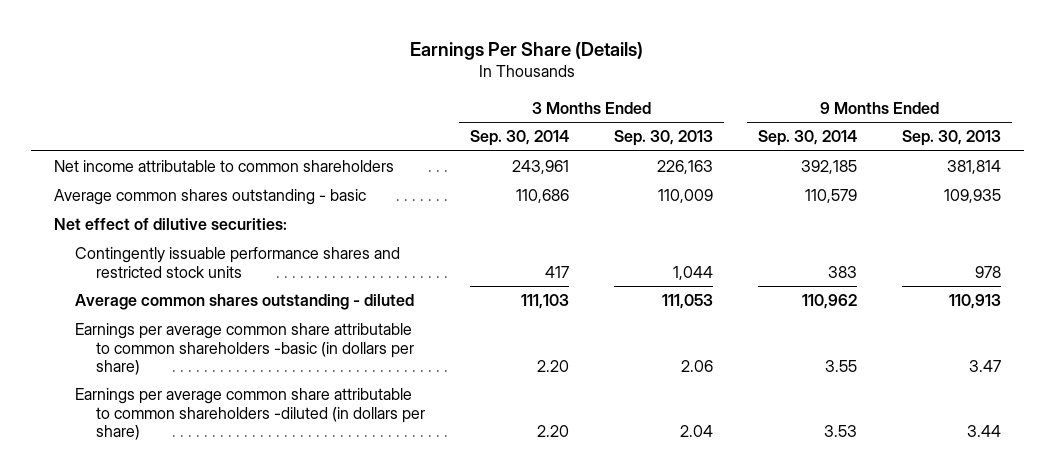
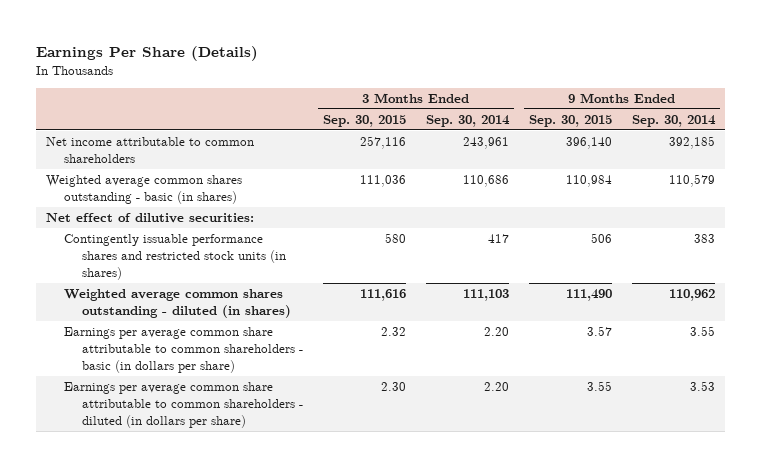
[614,130,714,147] Sep. 30, 2013 -> none
[902,130,1002,147] Sep. 30, 2013 -> none
none -> [323,114,407,127] Sep. 30, 2015
none -> [529,114,613,127] Sep. 30, 2015
[53,189,366,206] Average common shares outstanding - basic -> [46,175,243,205] Weighted average common shares outstanding - basic (in shares)
[74,247,400,278] Contingently issuable performance shares and restricted stock units -> [64,234,287,281] Contingently issuable performance shares and restricted stock units (in shares)
[74,294,414,311] Average common shares outstanding - diluted -> [64,289,292,319] Weighted average common shares outstanding - diluted (in shares)
[74,323,415,375] Earnings per average common share attributable to common shareholders -basic (in dollars per share) -> [64,327,304,374] Earnings per average common share attributable to common shareholders - basic (in dollars per share)
[74,388,426,440] Earnings per average common share attributable to common shareholders -diluted (in dollars per share) -> [64,382,304,429] Earnings per average common share attributable to common shareholders - diluted (in dollars per share)

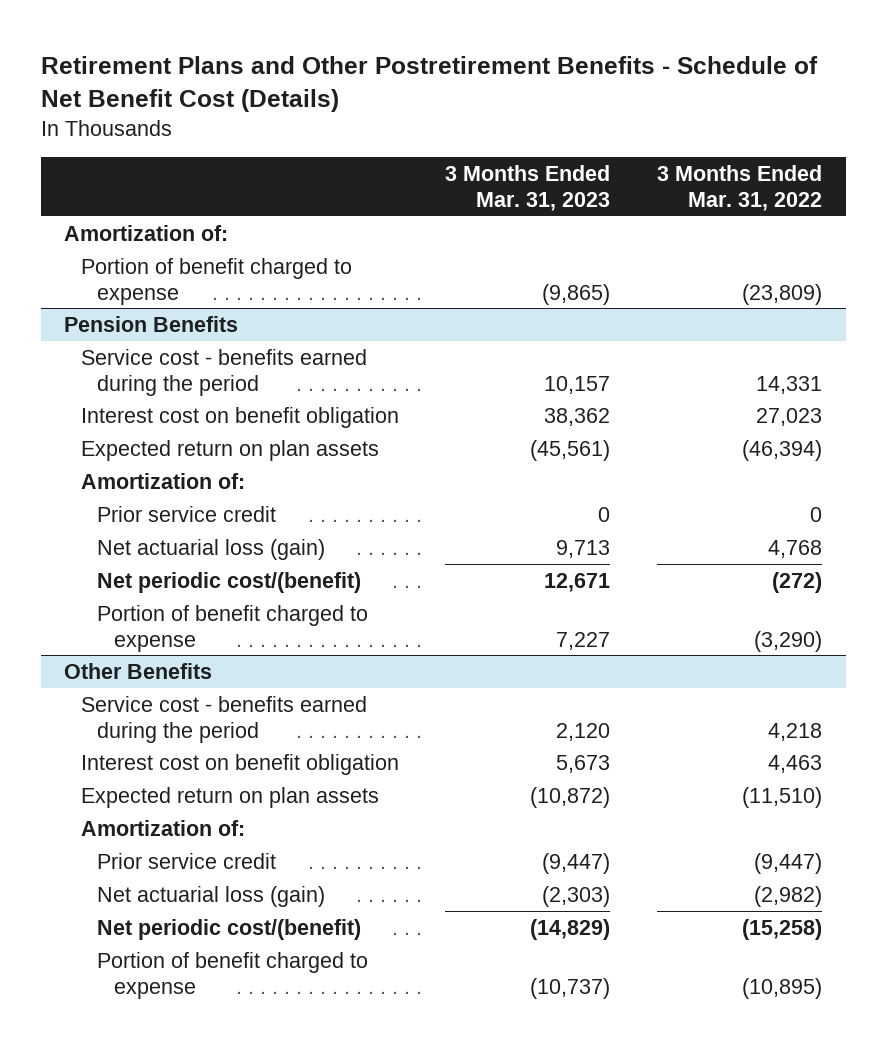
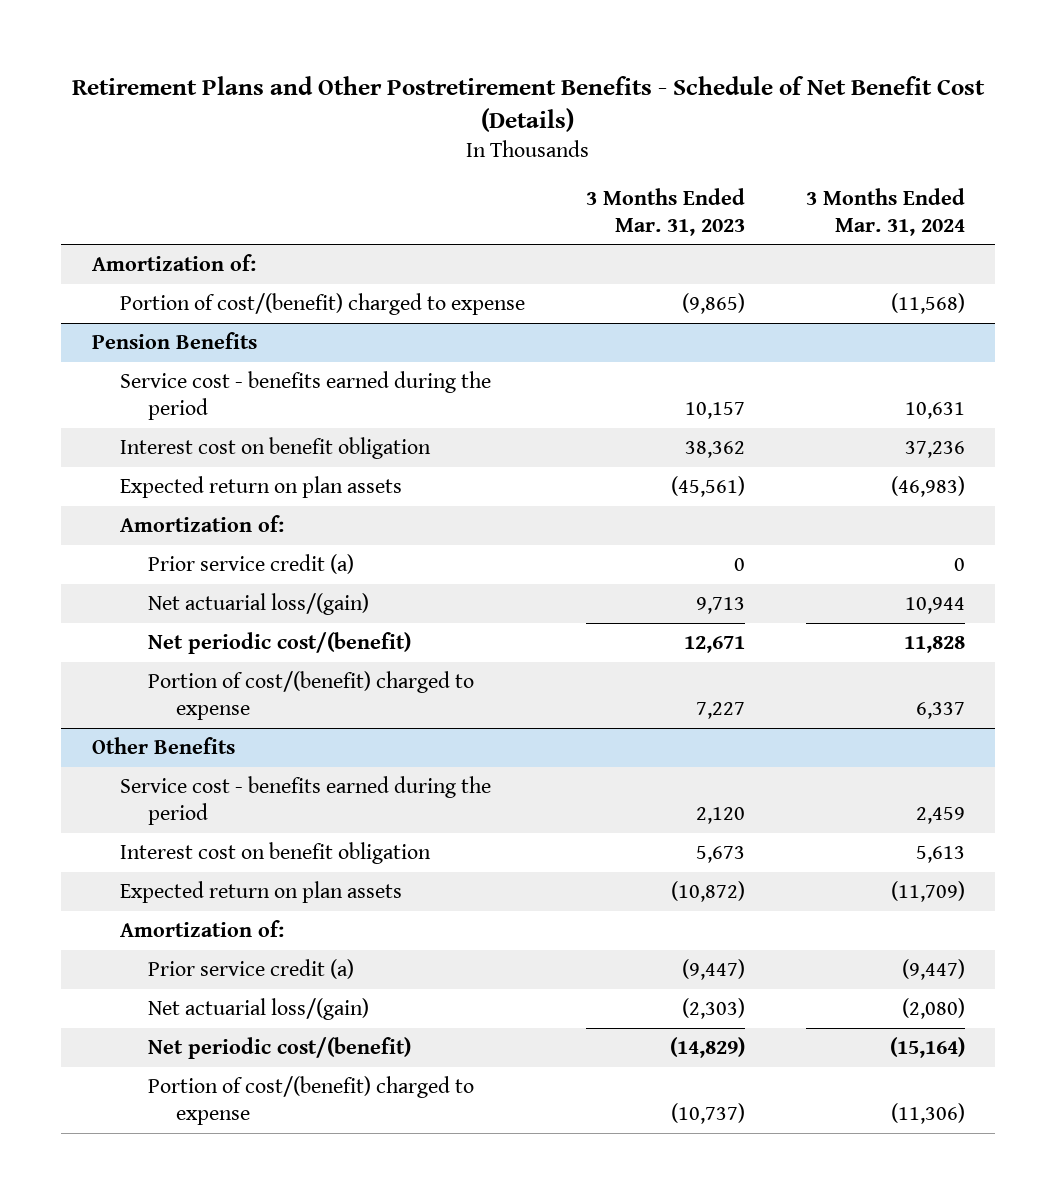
[657,165,823,211] 3 Months Ended Mar. 31, 2022 -> none
none -> [805,187,965,236] 3 Months Ended Mar. 31, 2024
[80,257,352,305] Portion of benefit charged to expense -> [119,293,525,316] Portion of cost/(benefit) charged to expense
[97,505,277,522] Prior service credit -> [147,554,354,575] Prior service credit (a)
[97,538,326,560] Net actuarial loss (gain) -> [147,593,369,616] Net actuarial loss/(gain)
[97,604,369,652] Portion of benefit charged to expense -> [147,671,474,721] Portion of cost/(benefit) charged to expense
[97,852,277,869] Prior service credit -> [147,959,354,980] Prior service credit (a)
[97,885,326,907] Net actuarial loss (gain) -> [147,998,369,1021] Net actuarial loss/(gain)
[97,951,369,999] Portion of benefit charged to expense -> [147,1076,474,1126] Portion of cost/(benefit) charged to expense

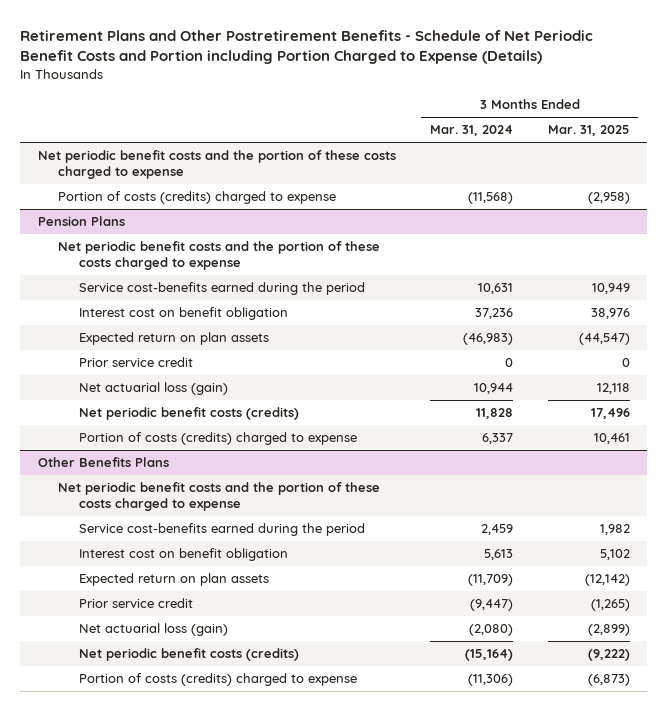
[72,75,986,133] Retirement Plans and Other Postretirement Benefits - Schedule of Net Benefit Cost (Details) -> [20,29,594,65] Retirement Plans and Other Postretirement Benefits - Schedule of Net Periodic Benefit Costs and Portion including Portion Charged to Expense (Details)
[585,187,745,236] 3 Months Ended Mar. 31, 2023 -> none
none -> [547,125,630,137] Mar. 31, 2025
[91,254,256,272] Amortization of: -> none
none -> [37,150,396,179] Net periodic benefit costs and the portion of these costs charged to expense
[119,293,525,316] Portion of cost/(benefit) charged to expense -> [58,191,337,205] Portion of costs (credits) charged to expense
[91,332,257,350] Pension Benefits -> [37,216,125,227] Pension Plans
none -> [58,241,381,270] Net periodic benefit costs and the portion of these costs charged to expense
[119,371,491,421] Service cost - benefits earned during the period -> [79,282,366,296] Service cost-benefits earned during the period
[119,515,284,533] Amortization of: -> none
[147,554,354,575] Prior service credit (a) -> [79,357,194,368] Prior service credit
[147,593,369,616] Net actuarial loss/(gain) -> [79,382,229,396] Net actuarial loss (gain)
[147,632,411,655] Net periodic cost/(benefit) -> [79,407,300,421] Net periodic benefit costs (credits)
[147,671,474,721] Portion of cost/(benefit) charged to expense -> [79,432,358,446] Portion of costs (credits) charged to expense
[91,737,235,755] Other Benefits -> [37,457,169,468] Other Benefits Plans
none -> [58,482,381,511] Net periodic benefit costs and the portion of these costs charged to expense
[119,776,491,826] Service cost - benefits earned during the period -> [79,523,366,537] Service cost-benefits earned during the period
[119,920,284,938] Amortization of: -> none
[147,959,354,980] Prior service credit (a) -> [79,598,194,609] Prior service credit
[147,998,369,1021] Net actuarial loss/(gain) -> [79,623,229,637] Net actuarial loss (gain)
[147,1037,411,1060] Net periodic cost/(benefit) -> [79,648,300,662] Net periodic benefit costs (credits)
[147,1076,474,1126] Portion of cost/(benefit) charged to expense -> [79,673,358,687] Portion of costs (credits) charged to expense

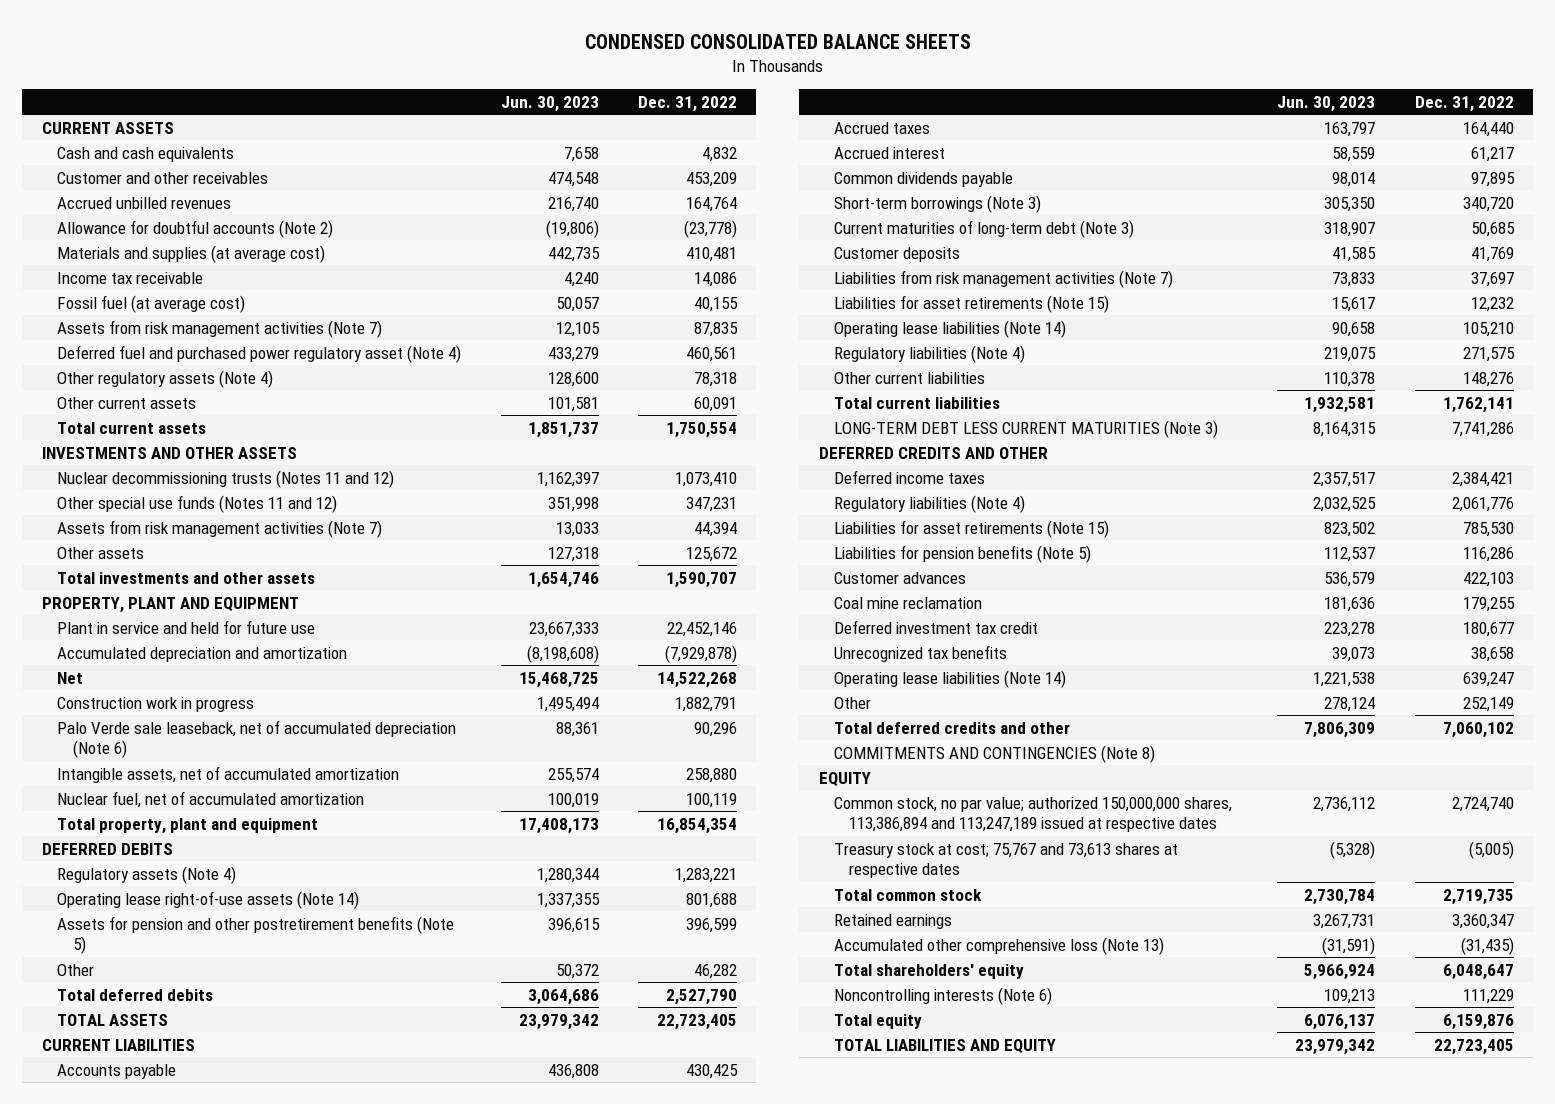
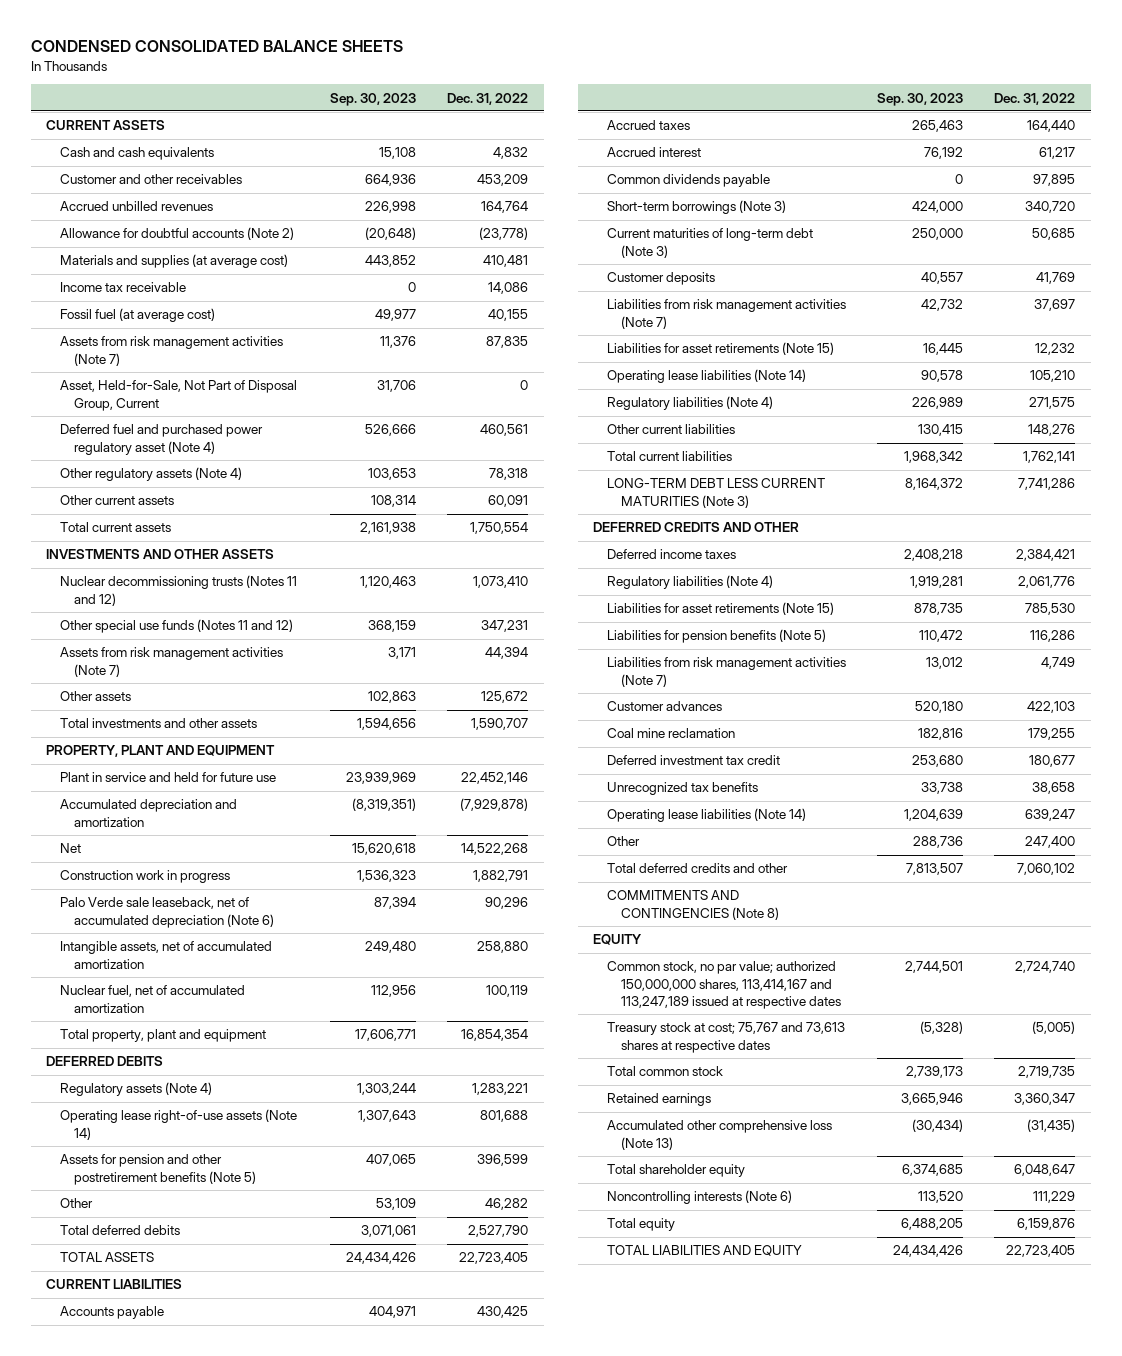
[500,95,599,112] Jun. 30, 2023 -> none
none -> [330,92,417,106] Sep. 30, 2023
none -> [59,380,297,411] Asset, Held-for-Sale, Not Part of Disposal Group, Current
none -> [607,657,847,687] Liabilities from risk management activities (Note 7)
[1462,696,1514,712] 252,149 -> [1025,836,1076,849] 247,400
[834,796,1233,833] Common stock, no par value; authorized 150,000,000 shares, 113,386,894 and 113,247,189 issued at respective dates -> [607,961,841,1009] Common stock, no par value; authorized 150,000,000 shares, 113,414,167 and 113,247,189 issued at respective dates
[834,963,1025,979] Total shareholders' equity -> [607,1164,746,1178] Total shareholder equity

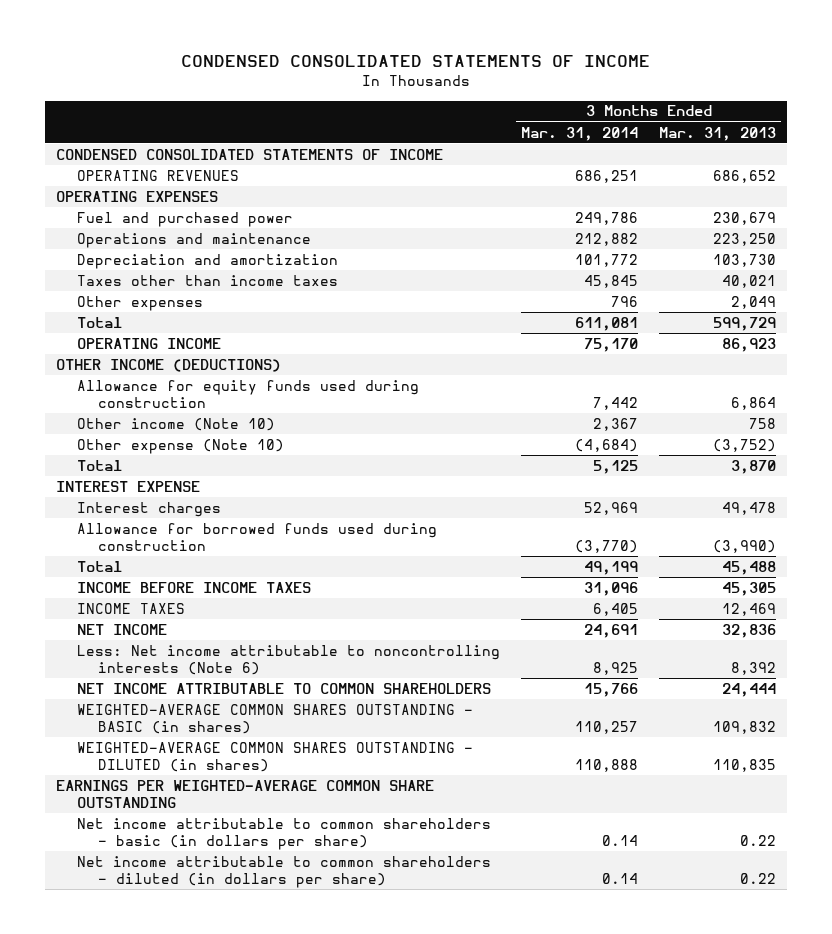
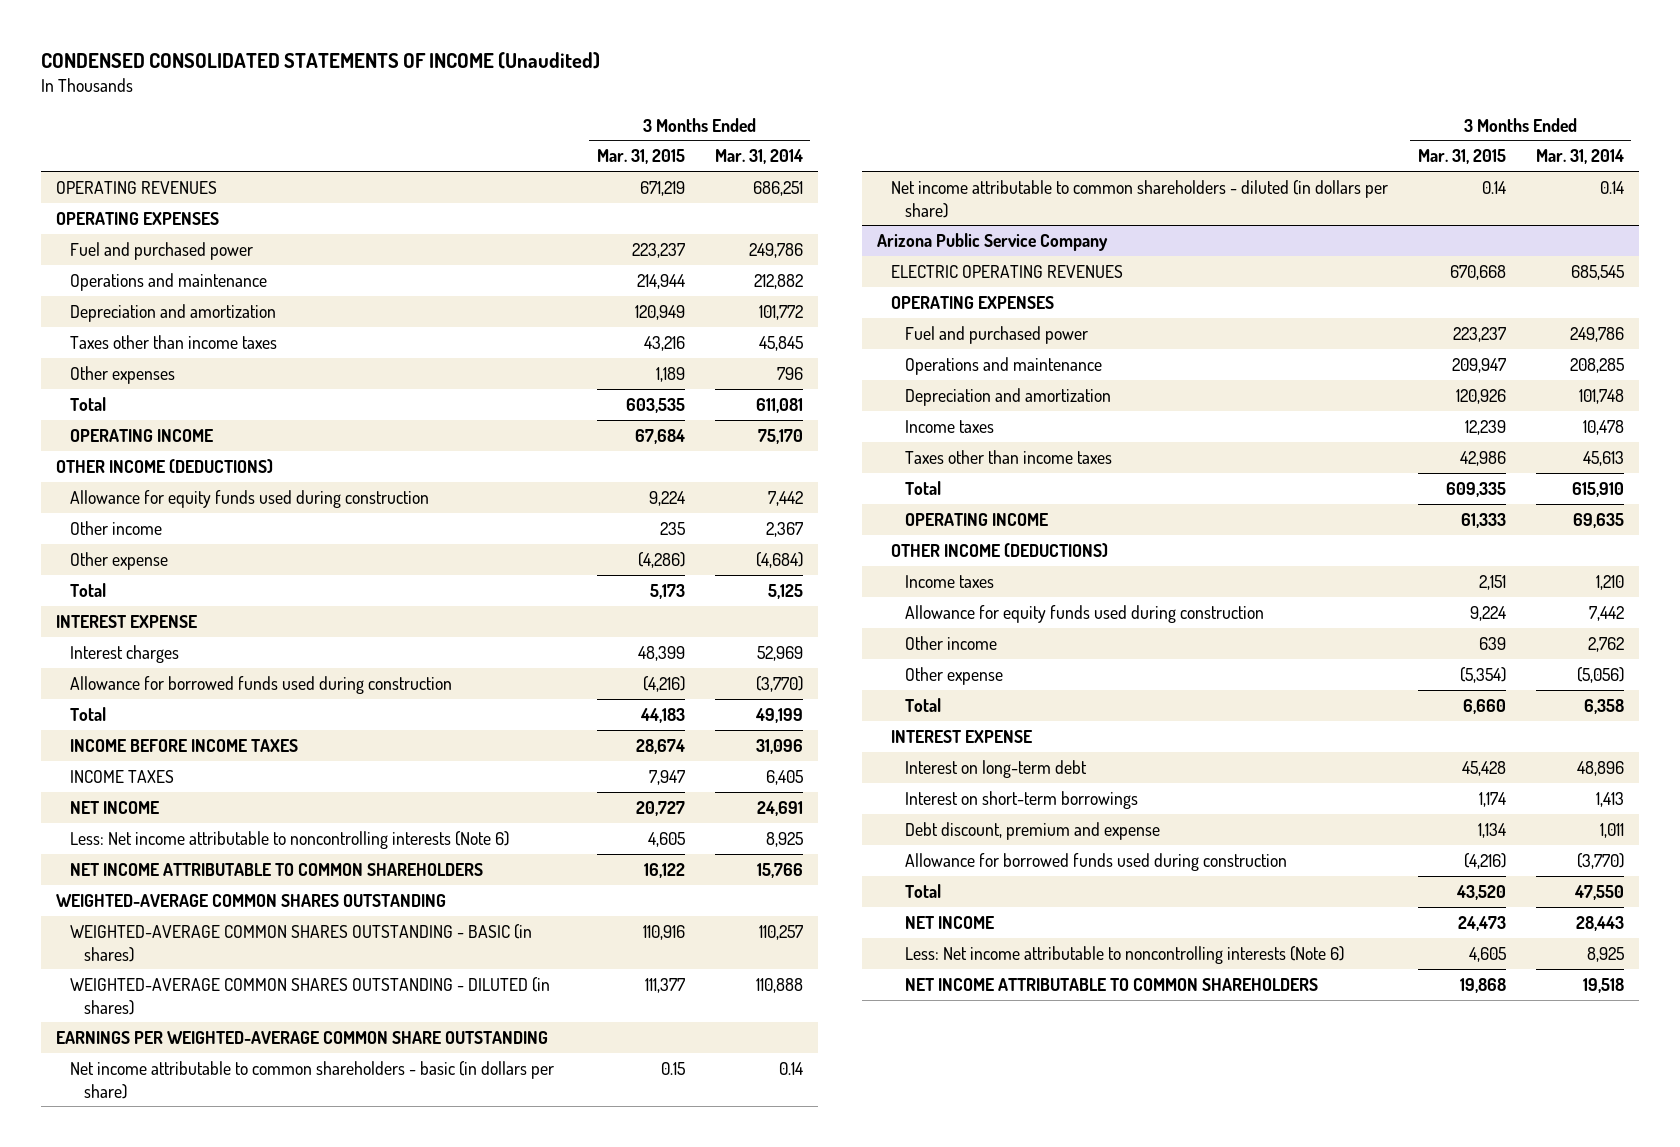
[180,55,650,68] CONDENSED CONSOLIDATED STATEMENTS OF INCOME -> [40,52,600,70] CONDENSED CONSOLIDATED STATEMENTS OF INCOME (Unaudited)
[659,126,777,141] Mar. 31, 2013 -> none
none -> [596,149,685,165] Mar. 31, 2015
[55,148,443,160] CONDENSED CONSOLIDATED STATEMENTS OF INCOME -> none
[77,417,276,431] Other income (Note 10) -> [69,520,162,535] Other income
[77,438,285,454] Other expense (Note 10) -> [69,551,168,570] Other expense
none -> [55,893,446,907] WEIGHTED-AVERAGE COMMON SHARES OUTSTANDING
none -> [876,232,1108,251] Arizona Public Service Company
none -> [890,264,1123,278] ELECTRIC OPERATING REVENUES
none -> [890,295,1054,309] OPERATING EXPENSES
none -> [904,325,1088,344] Fuel and purchased power
none -> [904,356,1102,375] Operations and maintenance
none -> [904,387,1111,406] Depreciation and amortization
none -> [904,419,994,433] Income taxes
none -> [904,449,1112,464] Taxes other than income taxes
none -> [904,480,941,495] Total
none -> [904,512,1048,526] OPERATING INCOME
none -> [890,542,1108,557] OTHER INCOME (DEDUCTIONS)
none -> [904,574,994,588] Income taxes
none -> [904,604,1264,623] Allowance for equity funds used during construction
none -> [904,635,997,650] Other income
none -> [904,666,1003,685] Other expense
none -> [904,697,941,712] Total
none -> [890,729,1032,743] INTEREST EXPENSE
none -> [904,759,1087,778] Interest on long-term debt
none -> [904,790,1138,809] Interest on short-term borrowings
none -> [904,821,1160,840] Debt discount, premium and expense
none -> [904,852,1287,871] Allowance for borrowed funds used during construction
none -> [904,883,941,898] Total
none -> [904,915,994,929] NET INCOME
none -> [904,945,1344,964] Less: Net income attributable to noncontrolling interests (Note 6)
none -> [904,977,1318,991] NET INCOME ATTRIBUTABLE TO COMMON SHAREHOLDERS

